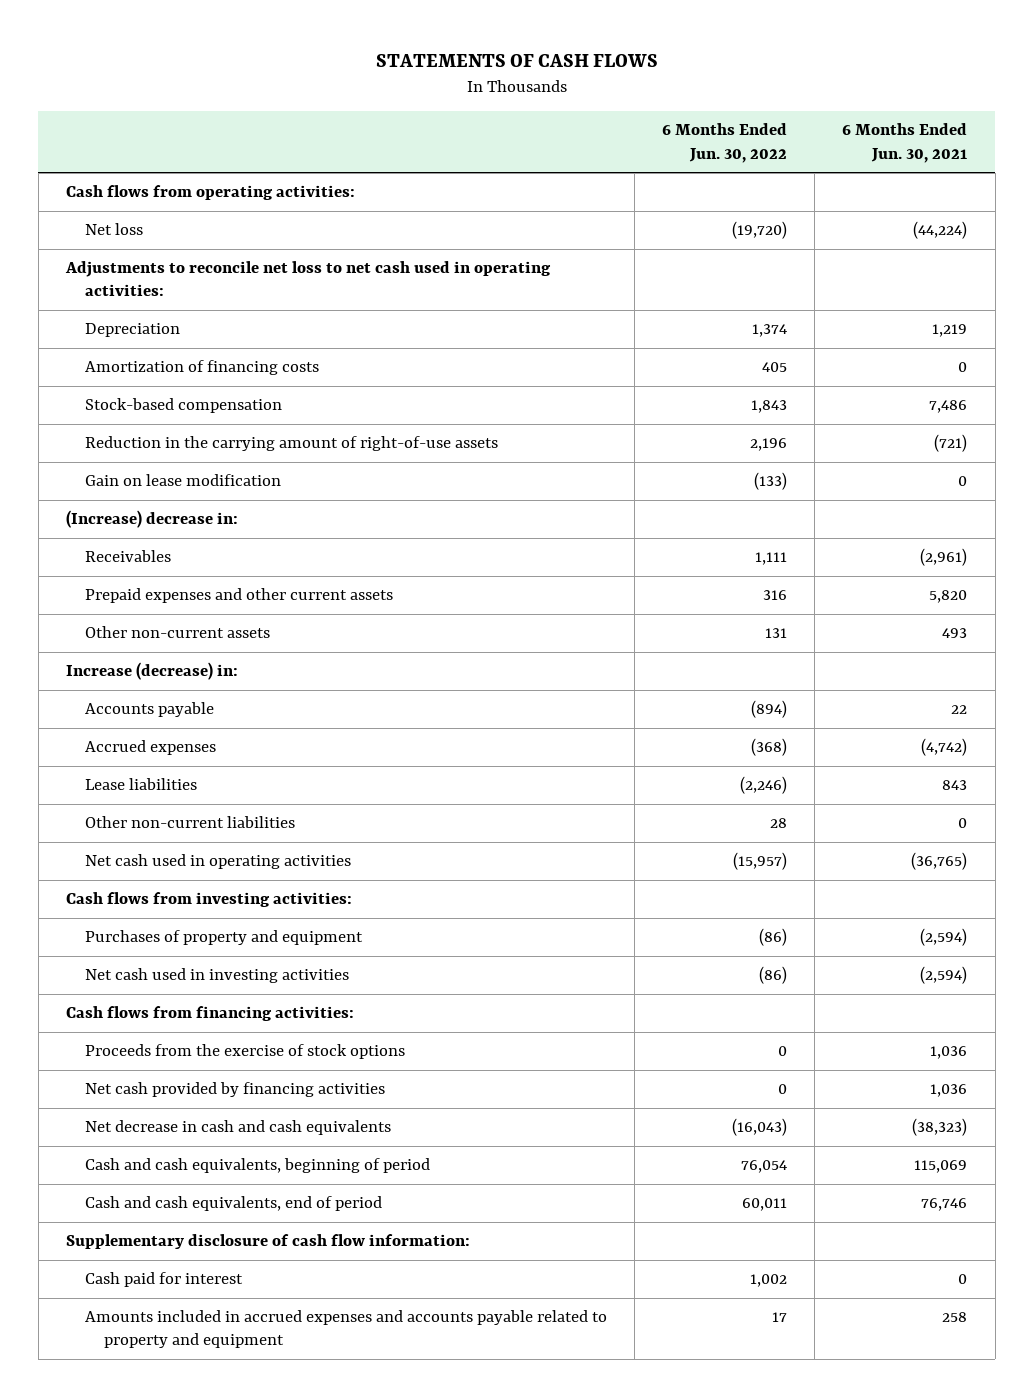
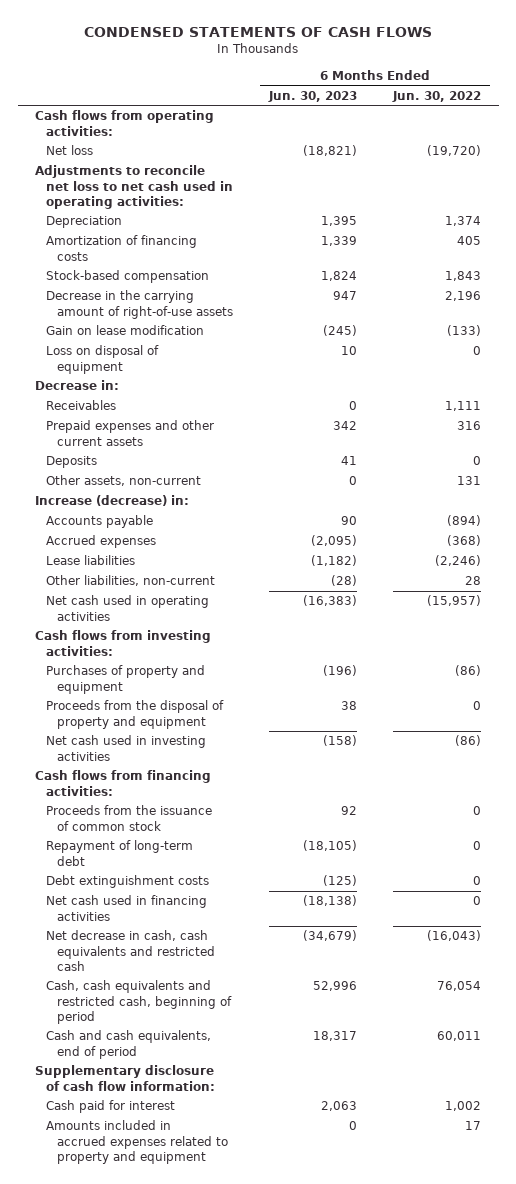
[375,54,658,68] STATEMENTS OF CASH FLOWS -> [84,26,433,37] CONDENSED STATEMENTS OF CASH FLOWS
[842,123,968,163] 6 Months Ended Jun. 30, 2021 -> none
none -> [268,90,358,102] Jun. 30, 2023
[85,436,499,452] Reduction in the carrying amount of right-of-use assets -> [46,290,234,319] Decrease in the carrying amount of right-of-use assets
none -> [46,345,160,374] Loss on disposal of equipment
[65,510,238,529] (Increase) decrease in: -> [35,380,120,391] Decrease in:
none -> [46,456,98,469] Deposits
[85,626,271,639] Other non-current assets -> [46,475,202,487] Other assets, non-current
[85,816,296,829] Other non-current liabilities -> [46,575,216,587] Other liabilities, non-current
none -> [46,700,225,729] Proceeds from the disposal of property and equipment
[85,1044,406,1060] Proceeds from the exercise of stock options -> [46,805,213,831] Proceeds from the issuance of common stock
none -> [46,840,194,866] Repayment of long-term debt
none -> [46,875,210,889] Debt extinguishment costs
[85,1082,386,1098] Net cash provided by financing activities -> [46,895,208,921] Net cash used in financing activities
[85,1120,392,1136] Net decrease in cash and cash equivalents -> [46,930,216,971] Net decrease in cash, cash equivalents and restricted cash
[85,1158,431,1174] Cash and cash equivalents, beginning of period -> [46,980,233,1024] Cash, cash equivalents and restricted cash, beginning of period
[85,1310,608,1349] Amounts included in accrued expenses and accounts payable related to property and equipment -> [46,1120,229,1164] Amounts included in accrued expenses related to property and equipment

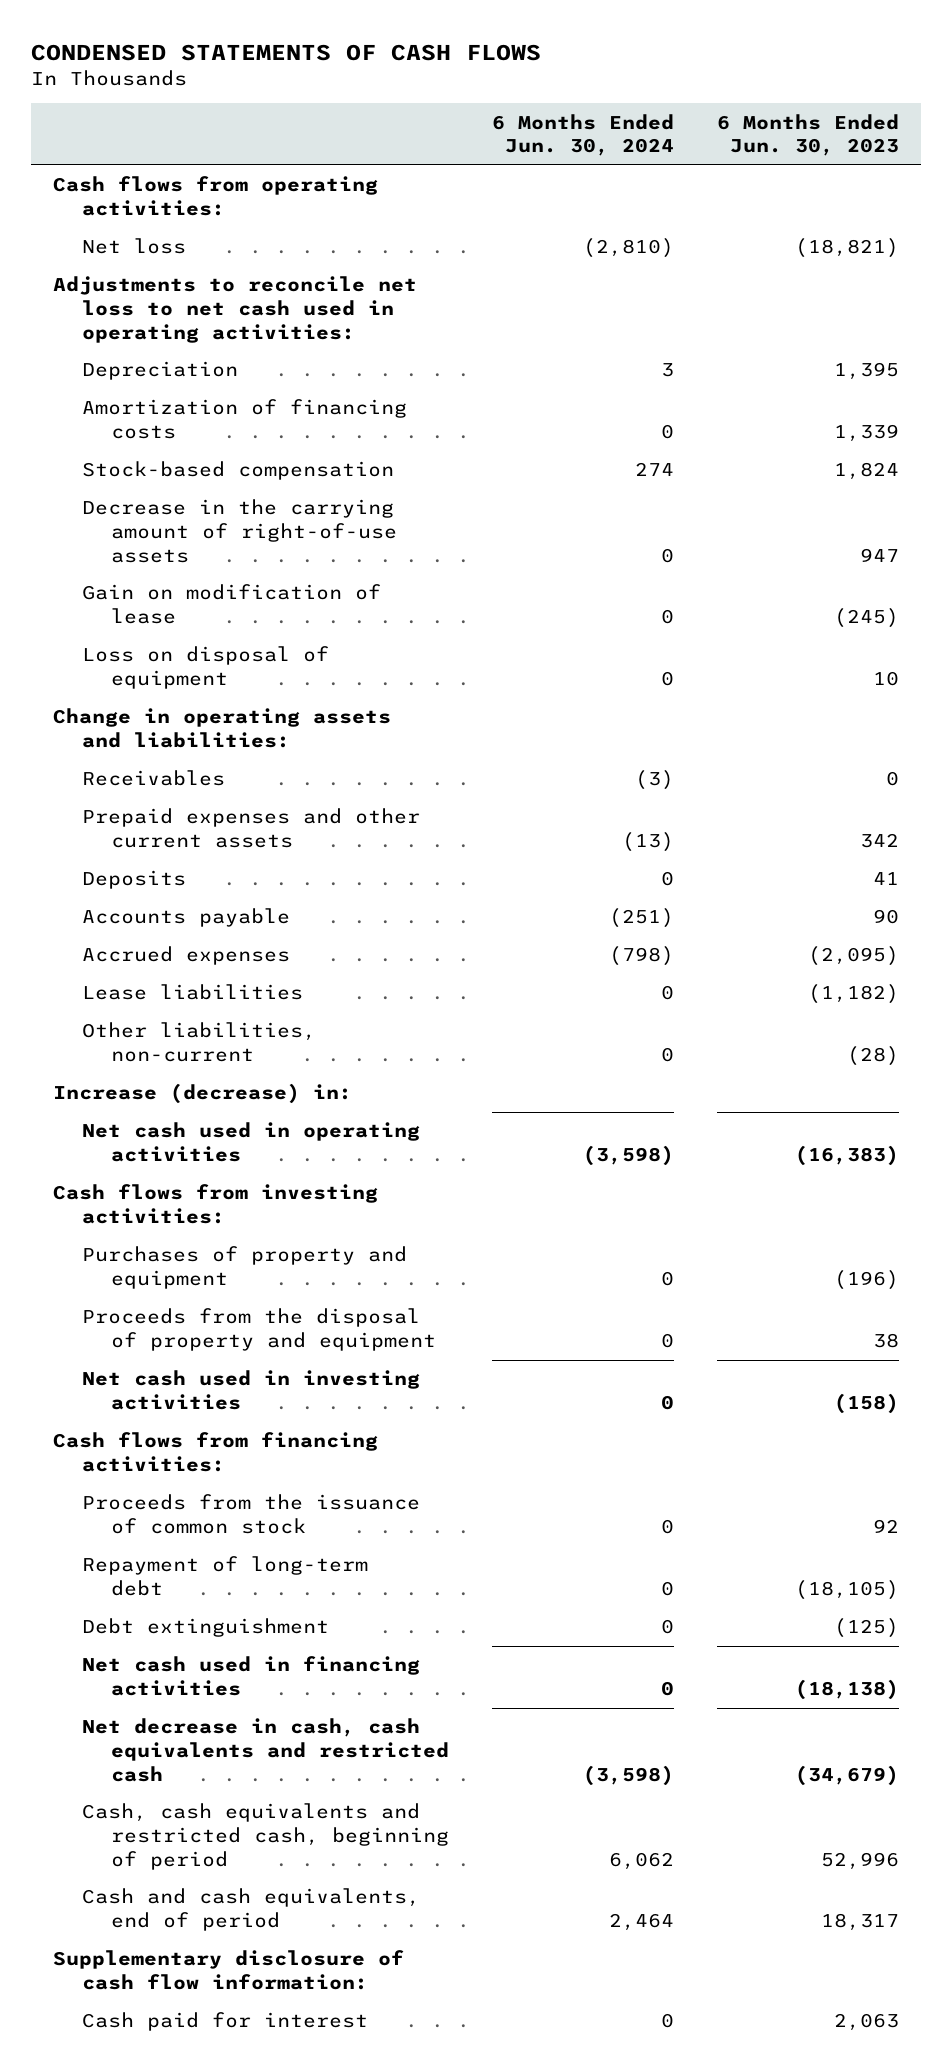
[391,90,481,102] Jun. 30, 2022 -> none
none -> [491,113,674,157] 6 Months Ended Jun. 30, 2024
[46,325,205,336] Gain on lease modification -> [81,584,381,625] Gain on modification of lease
[35,380,120,391] Decrease in: -> none
none -> [52,708,391,749] Change in operating assets and liabilities:
[46,475,202,487] Other assets, non-current -> none
[35,495,190,507] Increase (decrease) in: -> [52,1083,352,1105] Increase (decrease) in:
[46,875,210,889] Debt extinguishment costs -> [81,1618,329,1638] Debt extinguishment
[46,1120,229,1164] Amounts included in accrued expenses related to property and equipment -> none

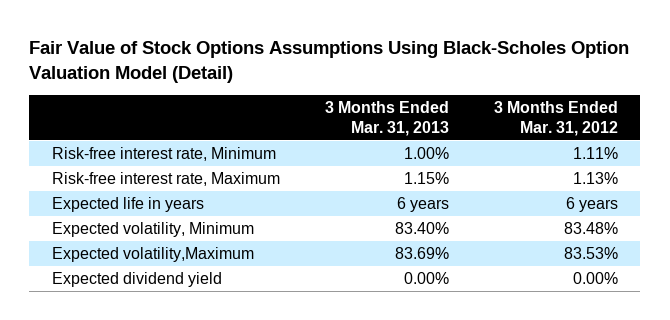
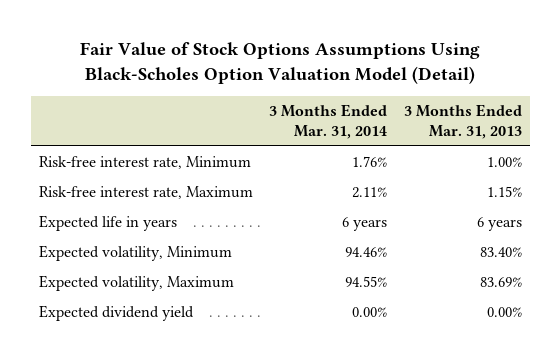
[493,101,618,136] 3 Months Ended Mar. 31, 2012 -> none
none -> [269,104,388,140] 3 Months Ended Mar. 31, 2014
[51,247,254,263] Expected volatility,Maximum -> [38,275,234,292] Expected volatility, Maximum

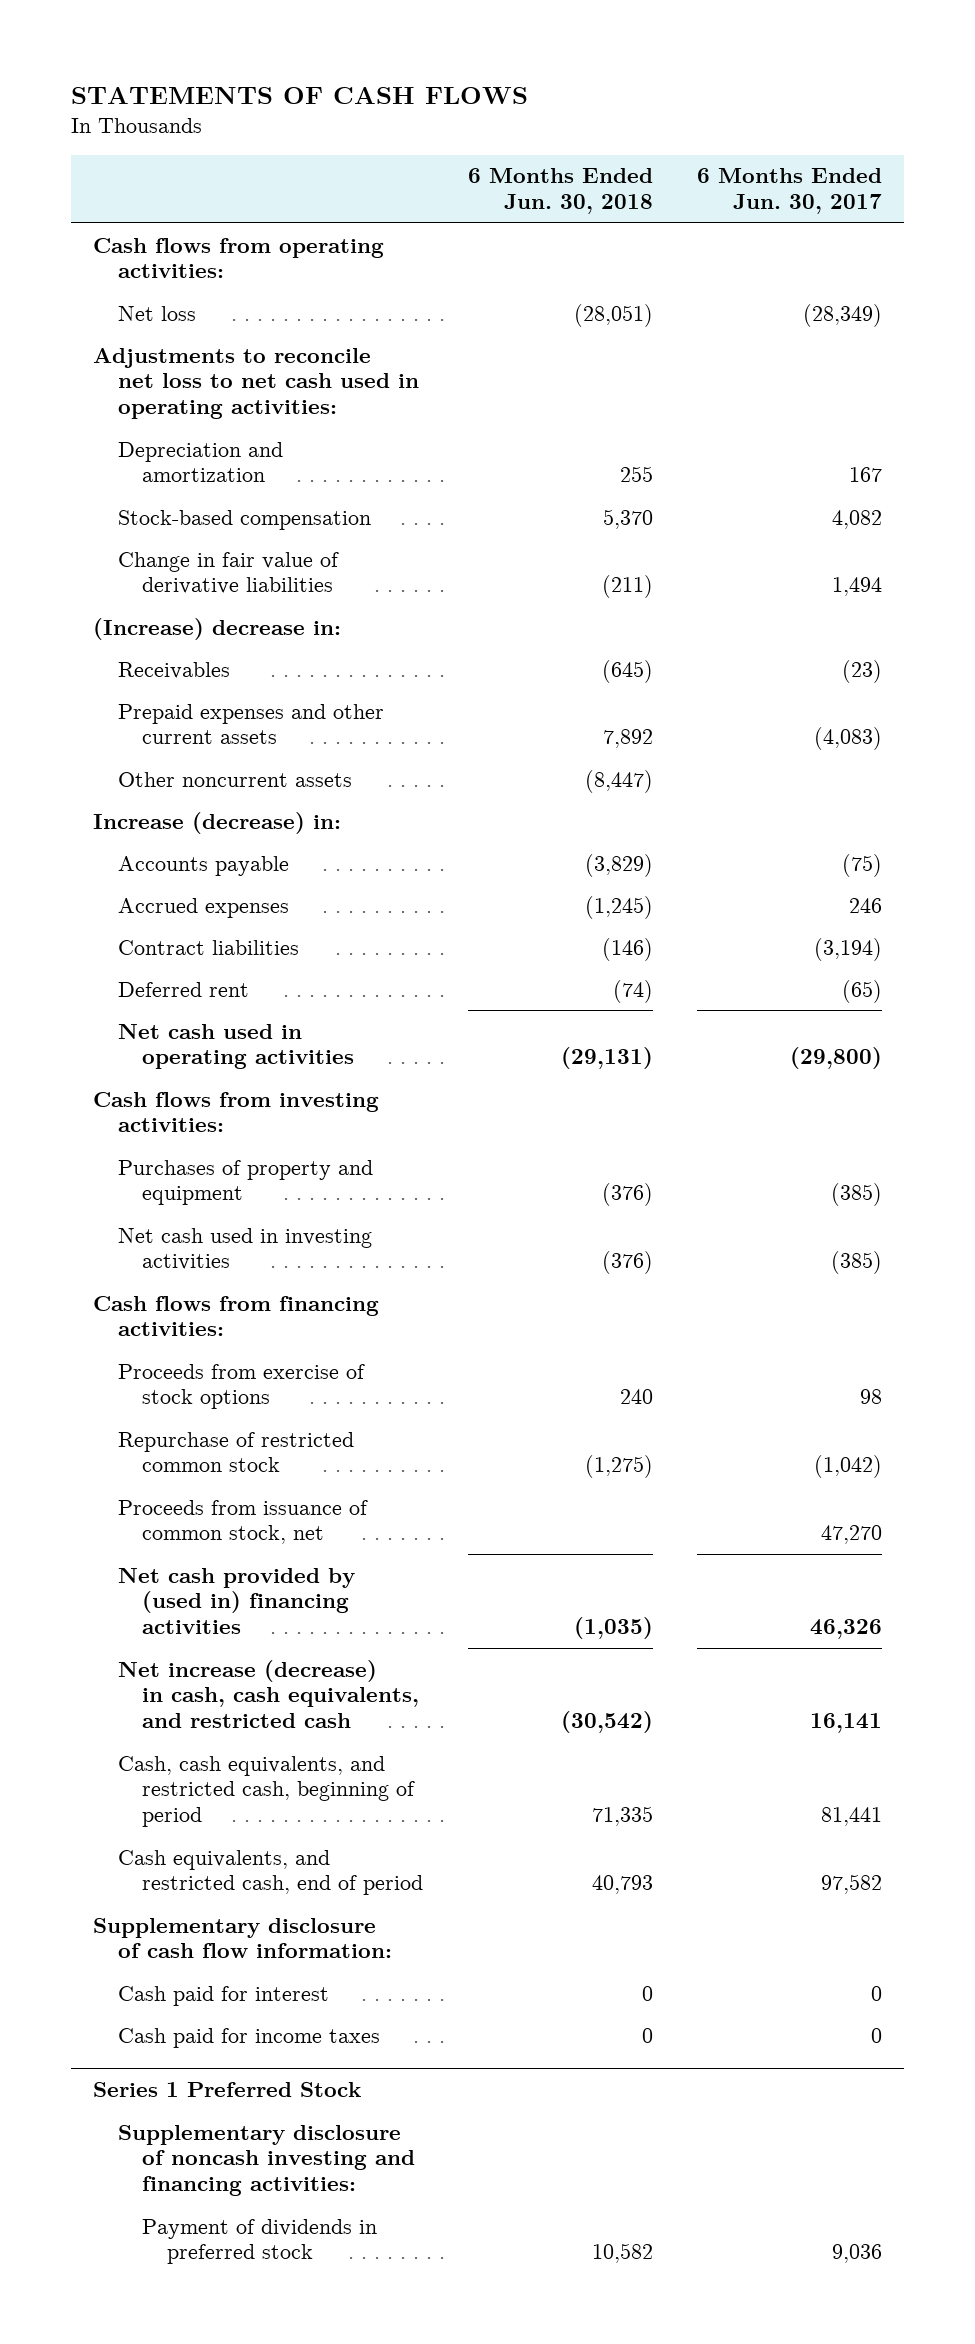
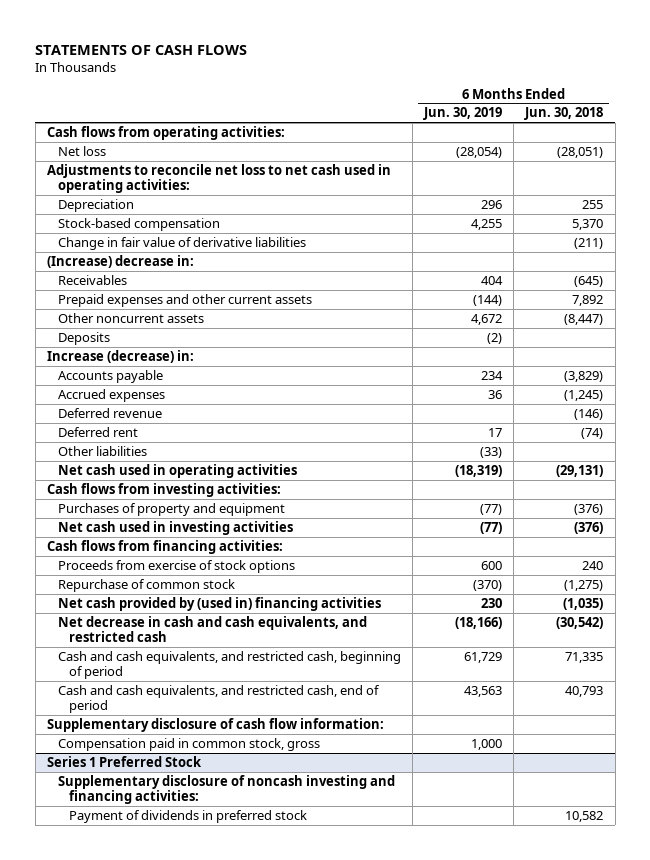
[696,168,882,214] 6 Months Ended Jun. 30, 2017 -> none
none -> [423,107,503,121] Jun. 30, 2019
[117,441,283,483] Depreciation and amortization -> [57,198,134,212] Depreciation
none -> [57,331,110,345] Deposits
[117,939,299,955] Contract liabilities -> [57,407,162,418] Deferred revenue
none -> [57,445,147,456] Other liabilities
[117,1499,368,1545] Proceeds from issuance of common stock, net -> none
[117,1431,354,1473] Repurchase of restricted common stock -> [57,578,235,592] Repurchase of common stock
[117,1659,420,1728] Net increase (decrease) in cash, cash equivalents, and restricted cash -> [57,615,367,642] Net decrease in cash and cash equivalents, and restricted cash
[117,1755,416,1827] Cash, cash equivalents, and restricted cash, beginning of period -> [57,650,401,679] Cash and cash equivalents, and restricted cash, beginning of period
[117,1849,424,1896] Cash equivalents, and restricted cash, end of period -> [57,684,380,713] Cash and cash equivalents, and restricted cash, end of period
[117,1985,329,2006] Cash paid for interest -> none
[117,2027,380,2048] Cash paid for income taxes -> none
none -> [57,737,320,751] Compensation paid in common stock, gross

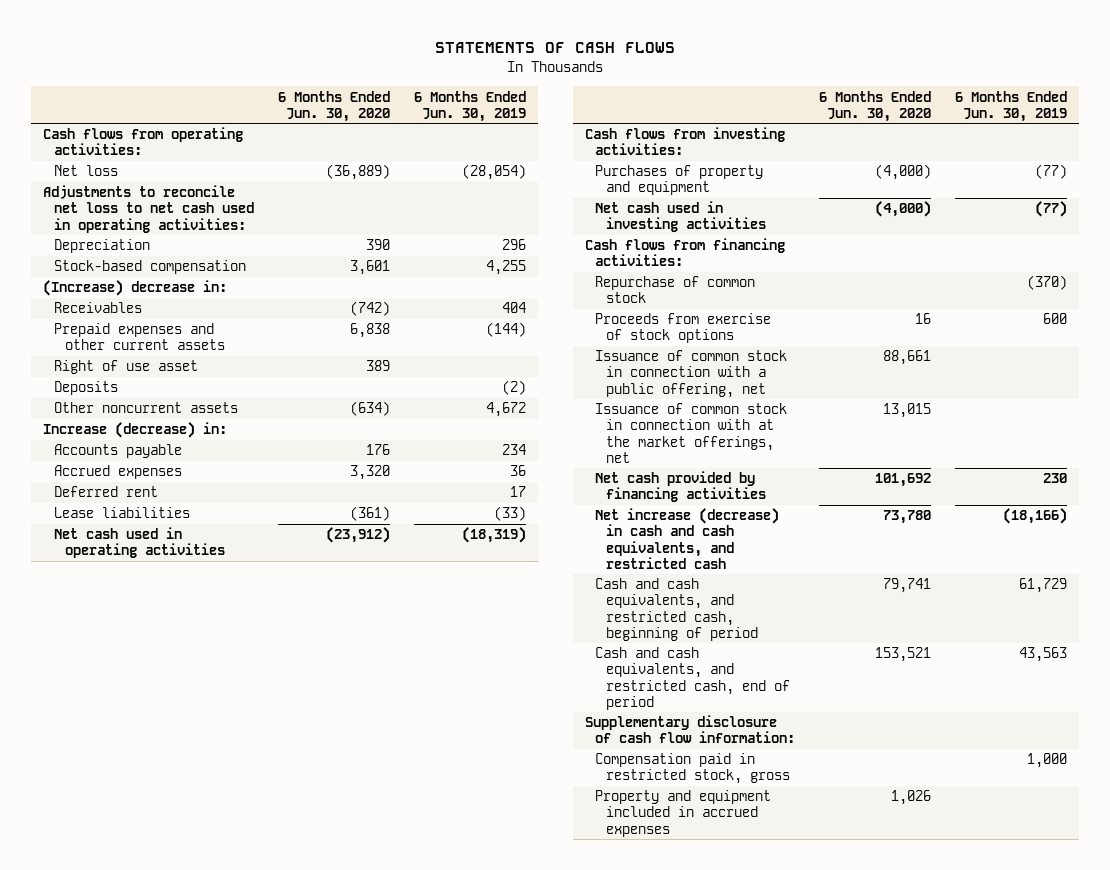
[524,107,604,121] Jun. 30, 2018 -> none
none -> [277,90,390,122] 6 Months Ended Jun. 30, 2020
[57,236,306,250] Change in fair value of derivative liabilities -> none
none -> [54,360,199,375] Right of use asset
[57,312,204,323] Other noncurrent assets -> [54,402,239,414] Other noncurrent assets
[57,407,162,418] Deferred revenue -> none
[57,445,147,456] Other liabilities -> none
none -> [54,507,191,519] Lease liabilities
[57,559,295,573] Proceeds from exercise of stock options -> [595,313,772,344] Proceeds from exercise of stock options
none -> [595,350,788,398] Issuance of common stock in connection with a public offering, net
none -> [595,403,788,463] Issuance of common stock in connection with at the market offerings, net
[57,596,381,611] Net cash provided by (used in) financing activities -> [595,471,767,503] Net cash provided by financing activities
[57,615,367,642] Net decrease in cash and cash equivalents, and restricted cash -> [595,508,780,569] Net increase (decrease) in cash and cash equivalents, and restricted cash
[46,755,202,767] Series 1 Preferred Stock -> none
[57,774,395,804] Supplementary disclosure of noncash investing and financing activities: -> none
[68,809,307,823] Payment of dividends in preferred stock -> none
[57,737,320,751] Compensation paid in common stock, gross -> [595,753,791,785] Compensation paid in restricted stock, gross
none -> [595,790,772,837] Property and equipment included in accrued expenses

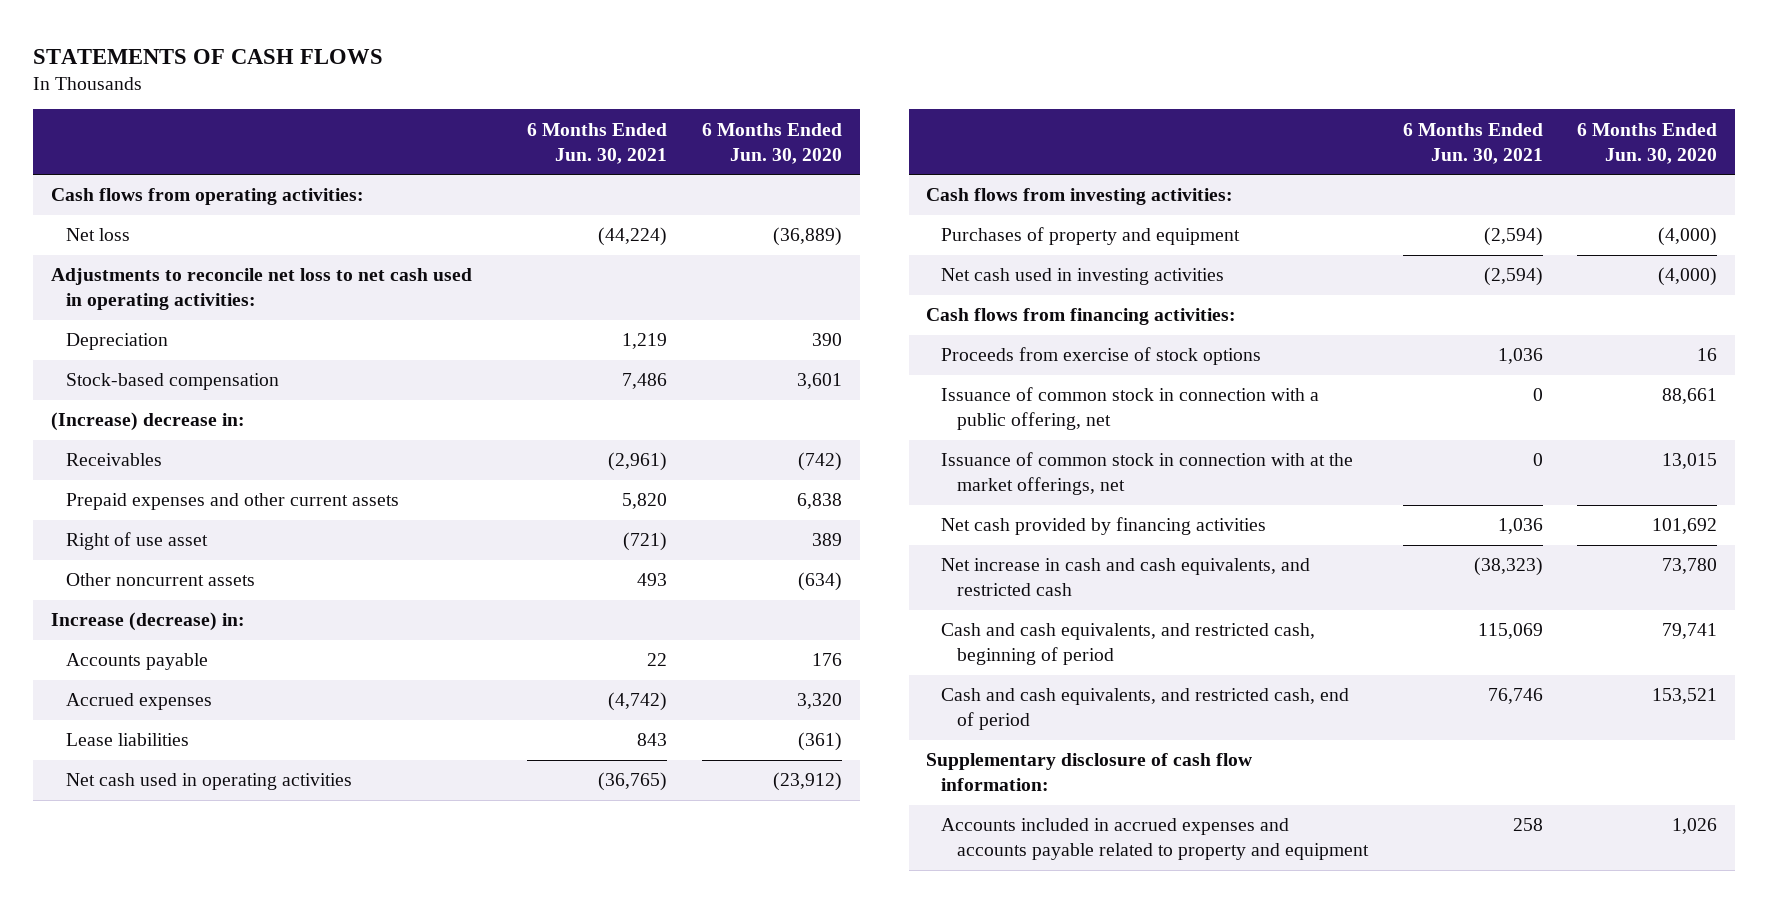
[413,90,526,122] 6 Months Ended Jun. 30, 2019 -> none
none -> [527,122,668,164] 6 Months Ended Jun. 30, 2021
[54,381,119,396] Deposits -> none
[54,486,159,498] Deferred rent -> none
[595,276,756,304] Repurchase of common stock -> none
[595,508,780,569] Net increase (decrease) in cash and cash equivalents, and restricted cash -> [941,558,1311,597] Net increase in cash and cash equivalents, and restricted cash
[595,753,791,785] Compensation paid in restricted stock, gross -> none
[595,790,772,837] Property and equipment included in accrued expenses -> [941,818,1369,861] Accounts included in accrued expenses and accounts payable related to property and equipment

